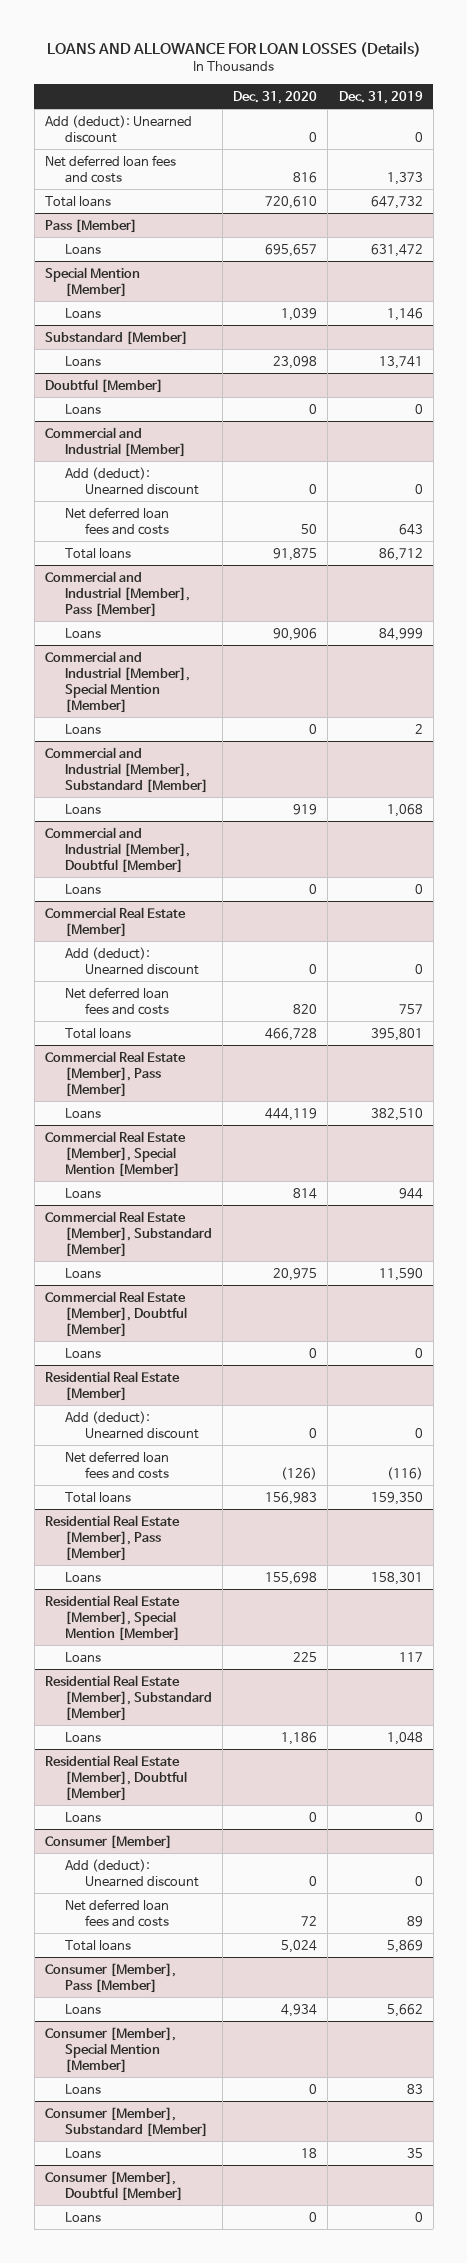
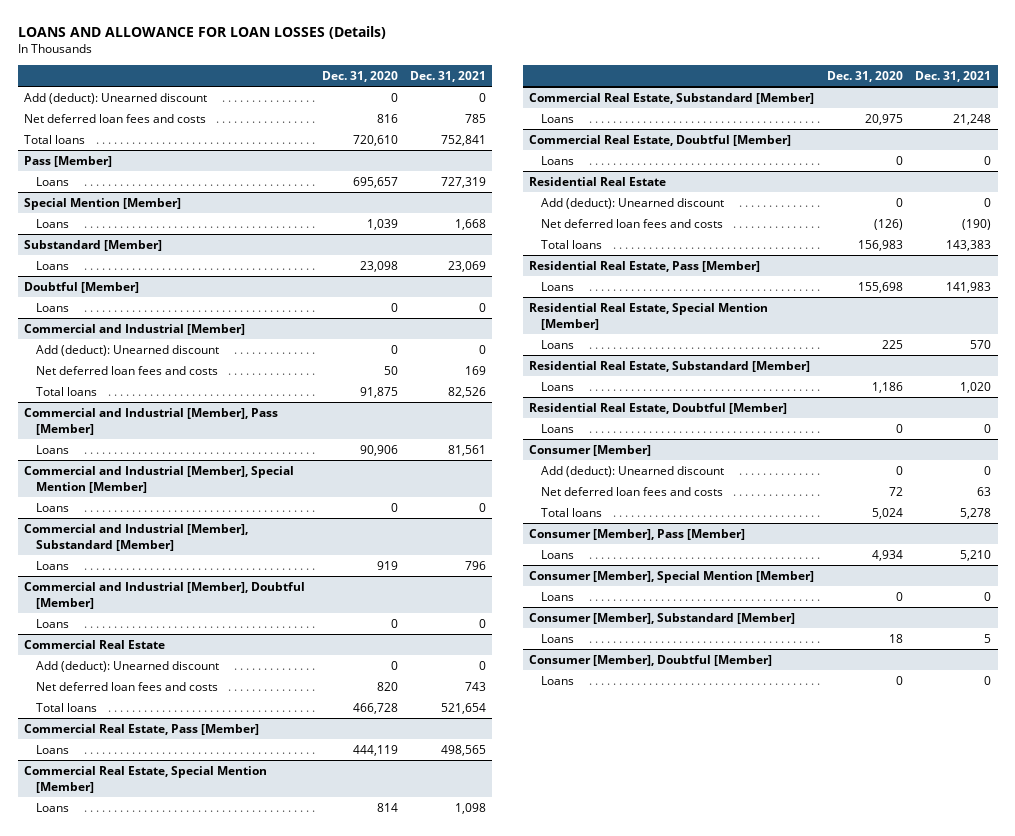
[338,90,423,104] Dec. 31, 2019 -> none
none -> [410,70,487,82] Dec. 31, 2021
[44,906,186,937] Commercial Real Estate [Member] -> [23,639,165,649] Commercial Real Estate
[44,1050,186,1097] Commercial Real Estate [Member], Pass [Member] -> [23,723,259,735] Commercial Real Estate, Pass [Member]
[44,1130,186,1177] Commercial Real Estate [Member], Special Mention [Member] -> [23,765,267,793] Commercial Real Estate, Special Mention [Member]
[44,1210,213,1257] Commercial Real Estate [Member], Substandard [Member] -> [529,92,815,104] Commercial Real Estate, Substandard [Member]
[44,1290,188,1337] Commercial Real Estate [Member], Doubtful [Member] -> [529,134,792,146] Commercial Real Estate, Doubtful [Member]
[44,1370,180,1401] Residential Real Estate [Member] -> [529,176,667,186] Residential Real Estate
[44,1514,180,1561] Residential Real Estate [Member], Pass [Member] -> [529,260,761,272] Residential Real Estate, Pass [Member]
[44,1594,181,1641] Residential Real Estate [Member], Special Mention [Member] -> [529,302,769,330] Residential Real Estate, Special Mention [Member]
[44,1674,213,1721] Residential Real Estate [Member], Substandard [Member] -> [529,360,811,372] Residential Real Estate, Substandard [Member]
[44,1754,188,1801] Residential Real Estate [Member], Doubtful [Member] -> [529,402,788,414] Residential Real Estate, Doubtful [Member]

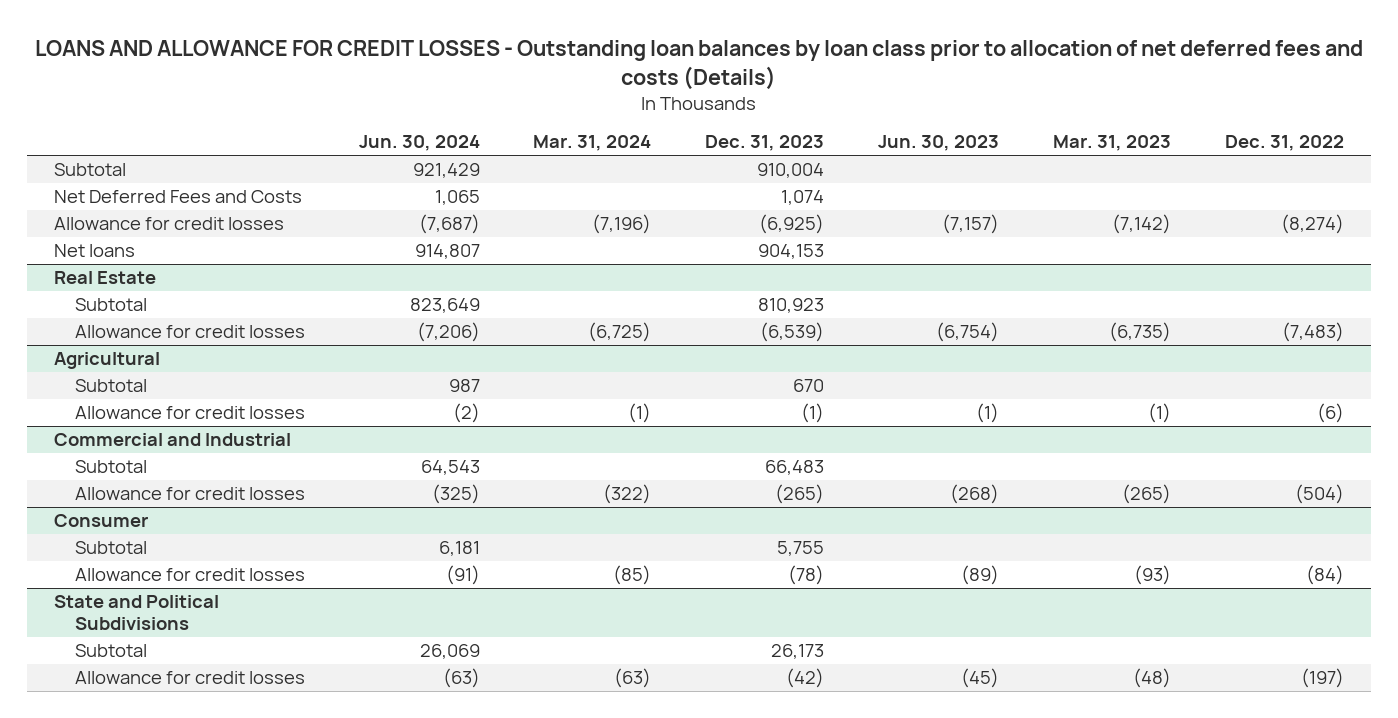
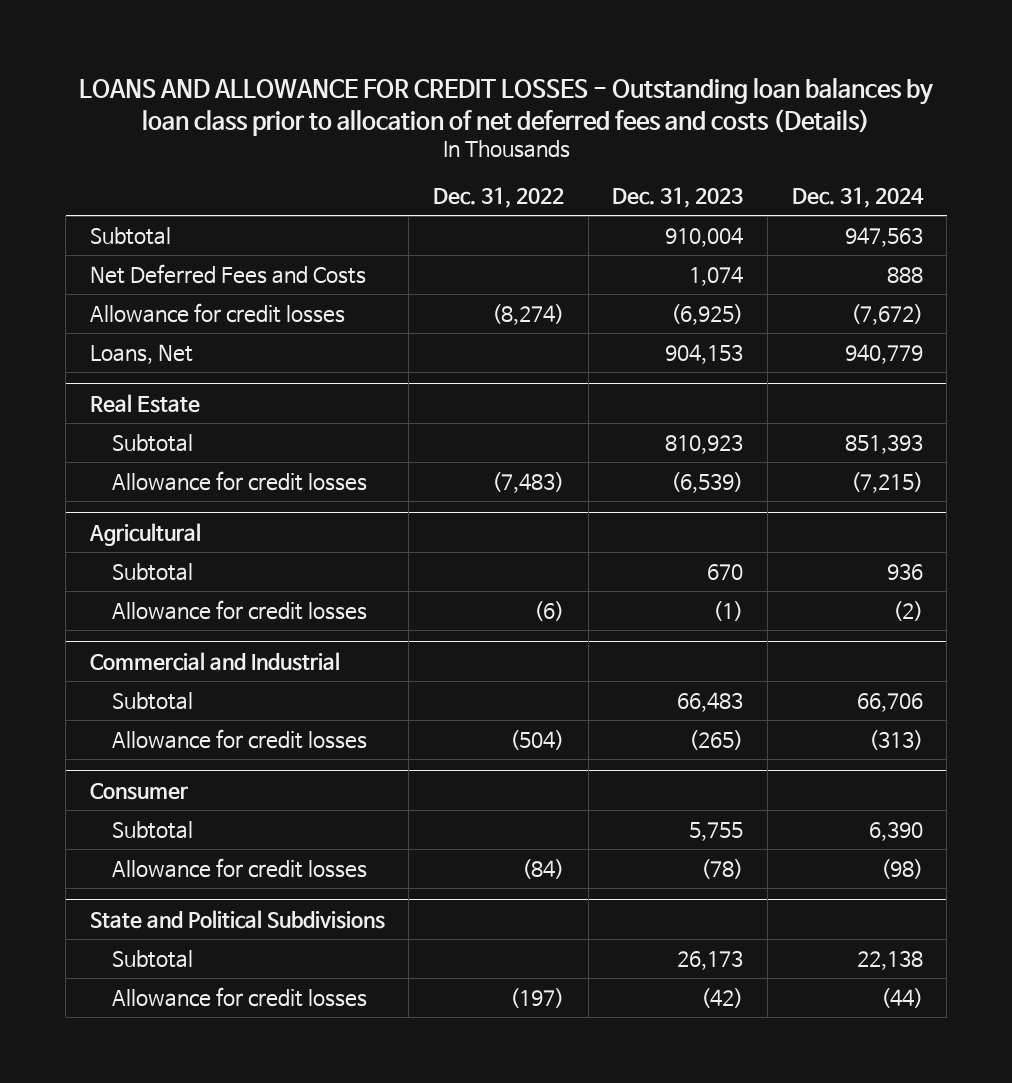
[358,135,480,152] Jun. 30, 2024 -> none
[533,135,652,152] Mar. 31, 2024 -> none
[878,135,1000,152] Jun. 30, 2023 -> none
[1053,135,1172,152] Mar. 31, 2023 -> none
none -> [791,187,924,209] Dec. 31, 2024
[54,244,136,258] Net loans -> [89,343,193,364] Loans, Net

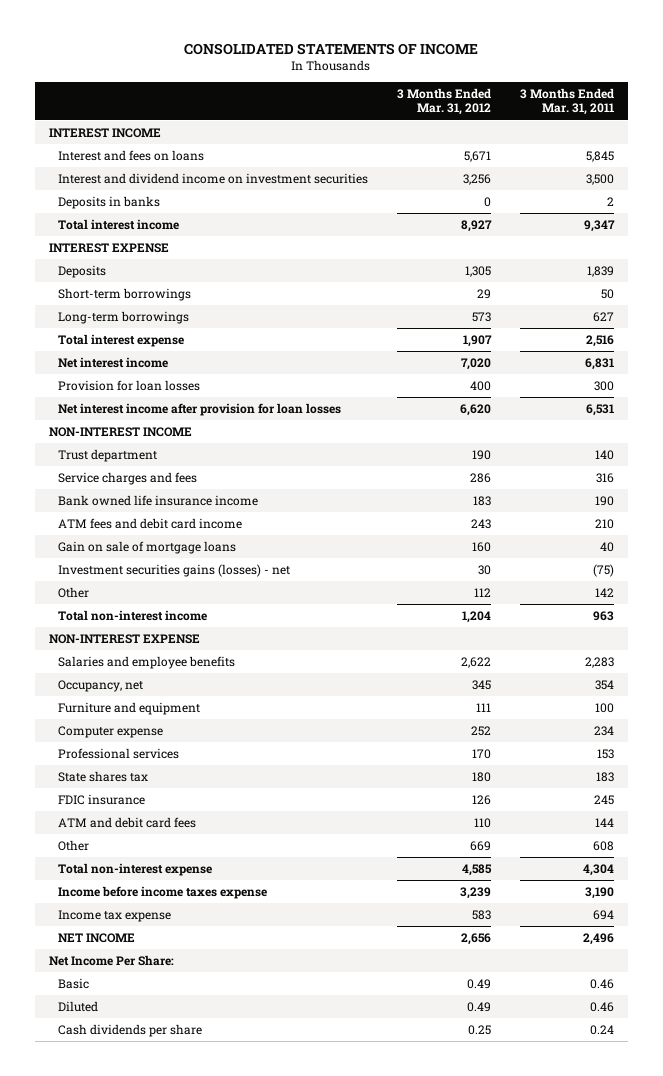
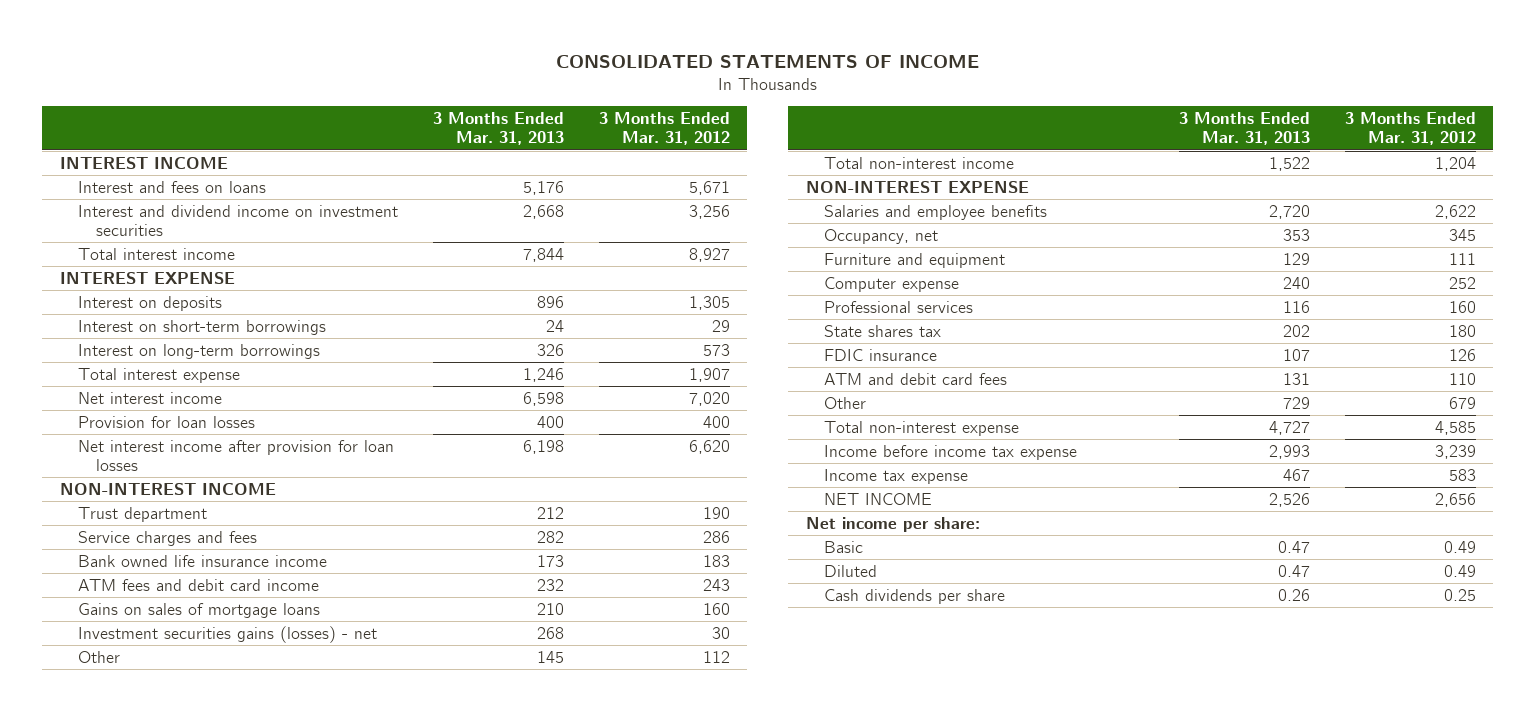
[519,88,614,116] 3 Months Ended Mar. 31, 2011 -> none
none -> [432,112,564,146] 3 Months Ended Mar. 31, 2013
[58,195,161,209] Deposits in banks -> none
[58,264,107,278] Deposits -> [77,295,222,311] Interest on deposits
[58,287,192,301] Short-term borrowings -> [77,319,326,335] Interest on short-term borrowings
[58,310,190,324] Long-term borrowings -> [77,343,320,359] Interest on long-term borrowings
[58,540,237,554] Gain on sale of mortgage loans -> [77,602,320,618] Gains on sales of mortgage loans
[472,748,492,759] 170 -> [1448,300,1476,313] 160
[470,840,492,851] 669 -> [1448,396,1476,409] 679
[58,885,268,899] Income before income taxes expense -> [823,444,1077,460] Income before income tax expense
[48,954,174,966] Net Income Per Share: -> [805,516,980,532] Net income per share:

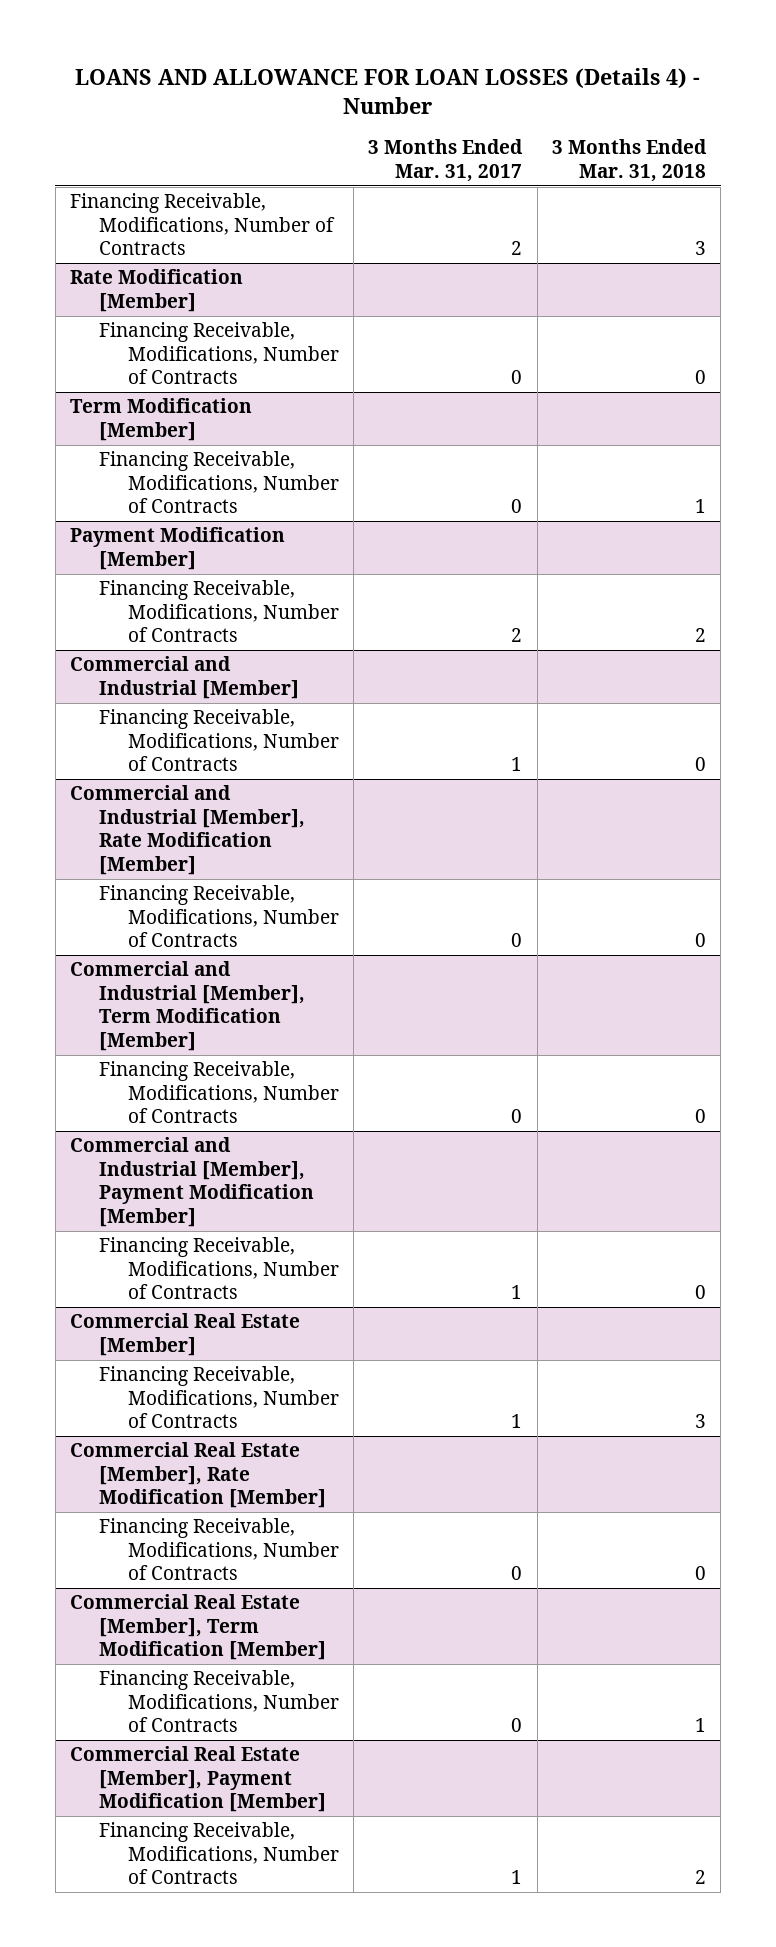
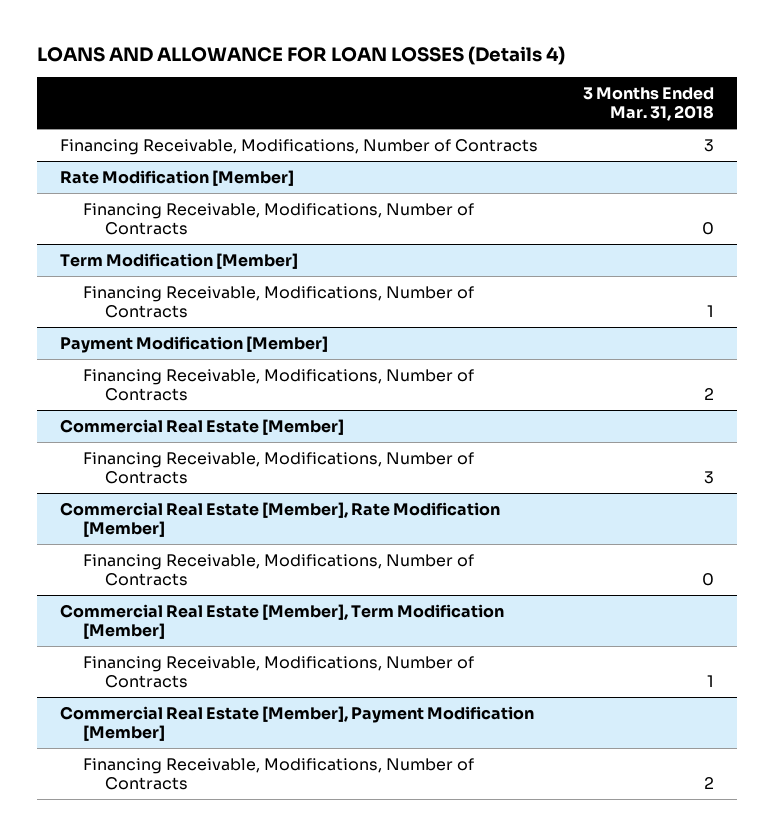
[75,67,701,115] LOANS AND ALLOWANCE FOR LOAN LOSSES (Details 4) - Number -> [36,46,565,66] LOANS AND ALLOWANCE FOR LOAN LOSSES (Details 4)
[368,139,524,182] 3 Months Ended Mar. 31, 2017 -> none
[70,656,300,699] Commercial and Industrial [Member] -> none
[99,709,339,772] Financing Receivable, Modifications, Number of Contracts -> none
[70,785,306,875] Commercial and Industrial [Member], Rate Modification [Member] -> none
[99,885,339,948] Financing Receivable, Modifications, Number of Contracts -> none
[70,961,306,1051] Commercial and Industrial [Member], Term Modification [Member] -> none
[99,1061,339,1124] Financing Receivable, Modifications, Number of Contracts -> none
[70,1137,315,1227] Commercial and Industrial [Member], Payment Modification [Member] -> none
[99,1237,339,1300] Financing Receivable, Modifications, Number of Contracts -> none

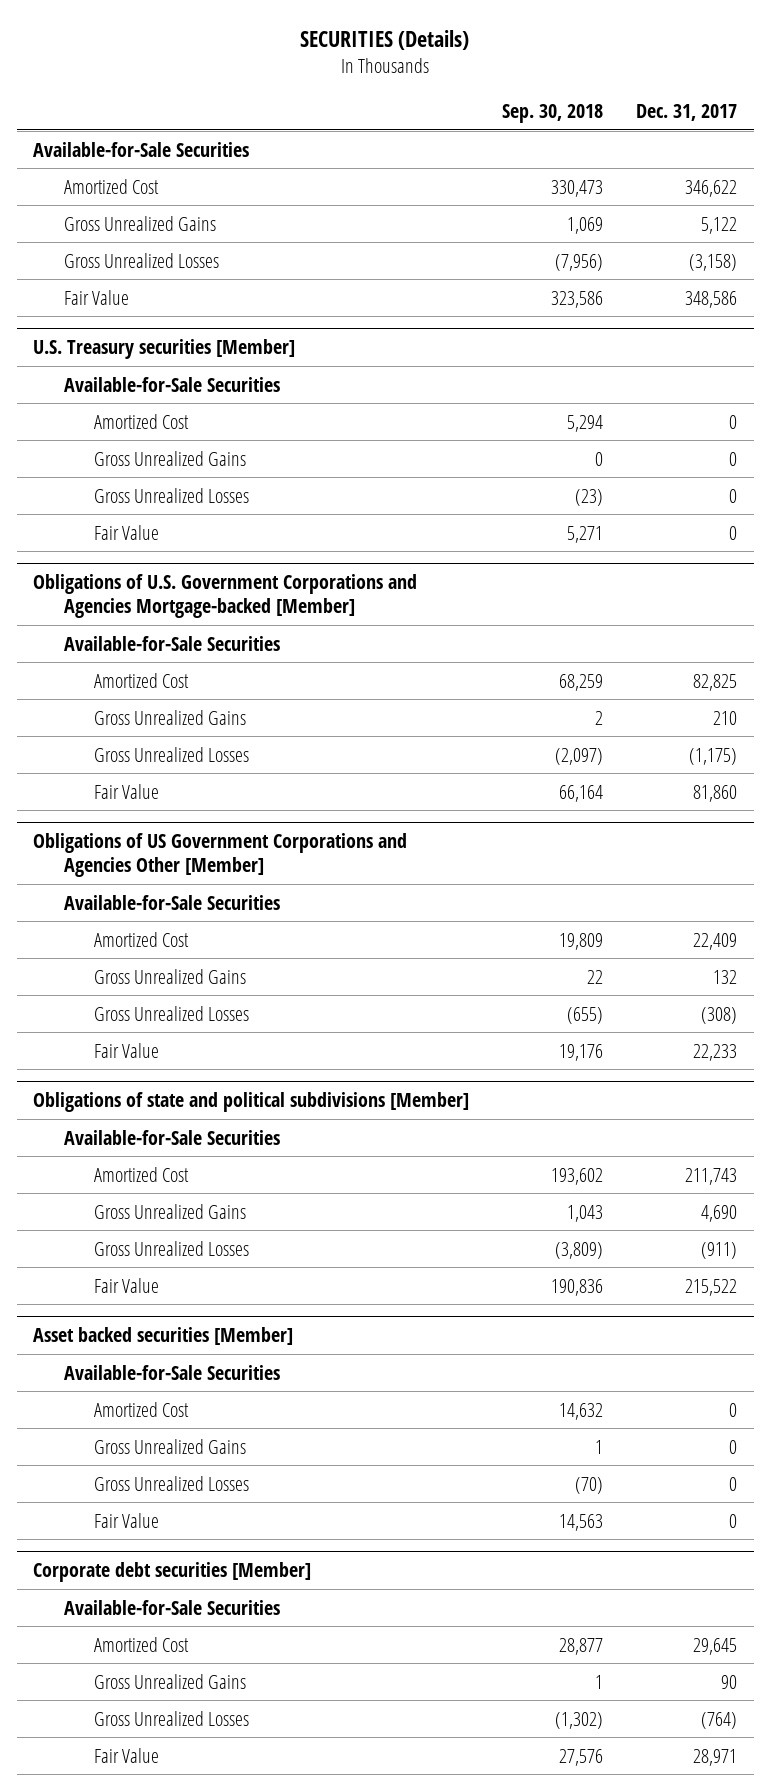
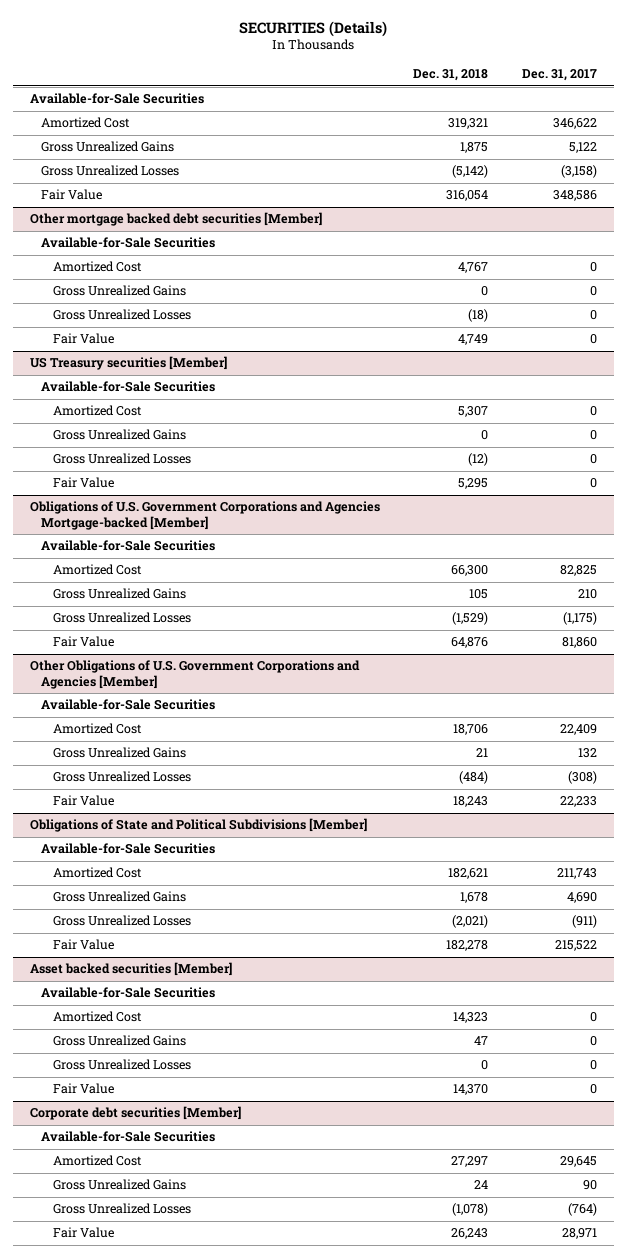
[502,103,604,123] Sep. 30, 2018 -> none
none -> [413,69,489,82] Dec. 31, 2018
[33,338,296,359] U.S. Treasury securities [Member] -> none
none -> [29,212,322,227] Other mortgage backed debt securities [Member]
none -> [29,356,227,371] US Treasury securities [Member]
none -> [41,381,216,393] Available-for-Sale Securities
none -> [52,405,142,417] Amortized Cost
none -> [52,429,186,441] Gross Unrealized Gains
none -> [52,453,191,465] Gross Unrealized Losses
none -> [52,477,114,489] Fair Value
[33,832,408,877] Obligations of US Government Corporations and Agencies Other [Member] -> [29,660,360,689] Other Obligations of U.S. Government Corporations and Agencies [Member]
[33,1091,470,1112] Obligations of state and political subdivisions [Member] -> [29,818,367,833] Obligations of State and Political Subdivisions [Member]

